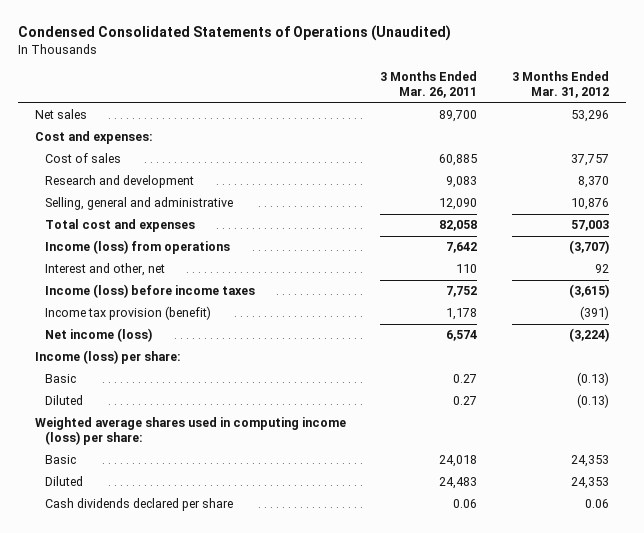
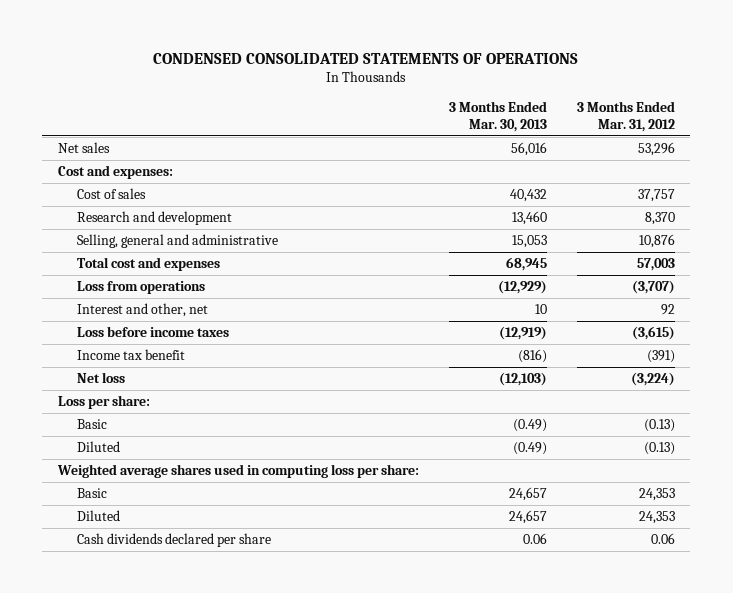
[17,24,451,41] Condensed Consolidated Statements of Operations (Unaudited) -> [153,52,579,64] CONDENSED CONSOLIDATED STATEMENTS OF OPERATIONS
[380,71,478,99] 3 Months Ended Mar. 26, 2011 -> none
none -> [448,100,547,132] 3 Months Ended Mar. 30, 2013
[45,240,231,255] Income (loss) from operations -> [77,281,206,295] Loss from operations
[45,284,256,299] Income (loss) before income taxes -> [77,326,230,338] Loss before income taxes
[45,306,212,321] Income tax provision (benefit) -> [77,349,186,361] Income tax benefit
[45,328,153,343] Net income (loss) -> [77,372,126,384] Net loss
[35,350,182,365] Income (loss) per share: -> [57,395,150,410] Loss per share:
[35,417,347,446] Weighted average shares used in computing income (loss) per share: -> [56,464,419,479] Weighted average shares used in computing loss per share:

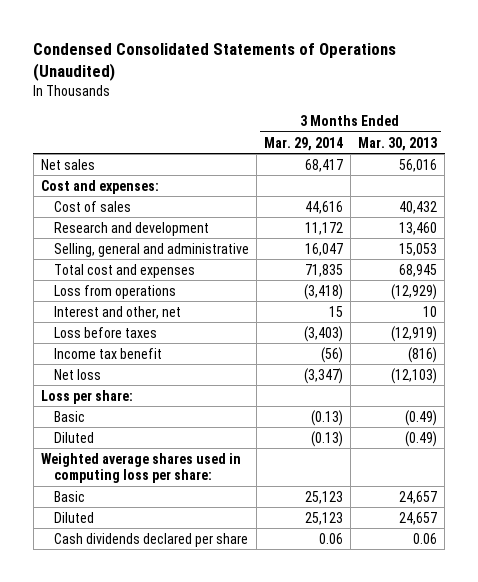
[153,52,579,64] CONDENSED CONSOLIDATED STATEMENTS OF OPERATIONS -> [33,43,397,82] Condensed Consolidated Statements of Operations (Unaudited)
[577,100,676,132] 3 Months Ended Mar. 31, 2012 -> none
none -> [263,136,343,151] Mar. 29, 2014
[77,326,230,338] Loss before income taxes -> [53,326,157,338] Loss before taxes

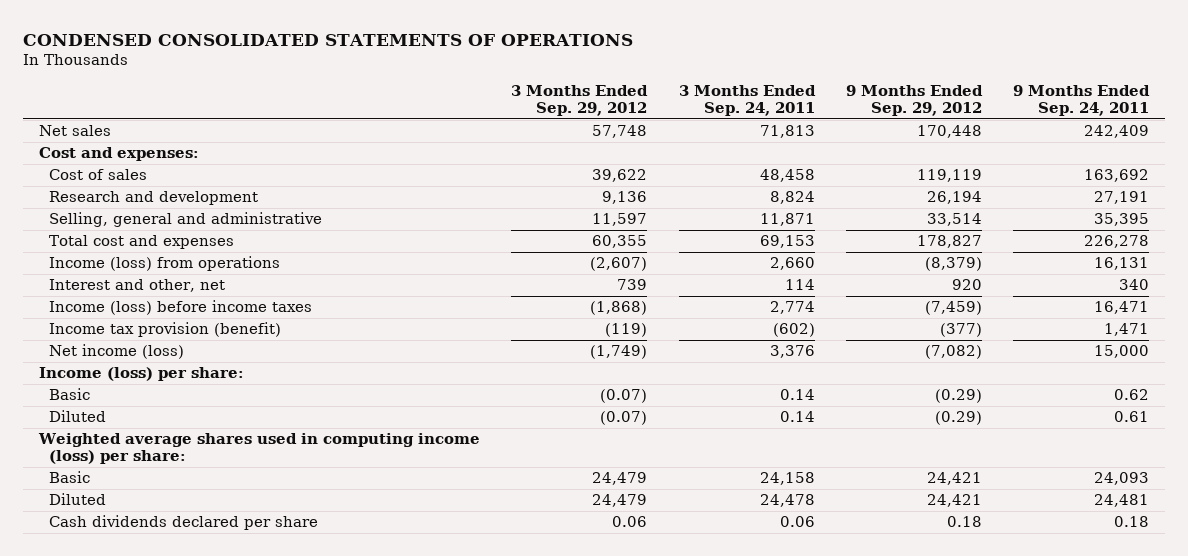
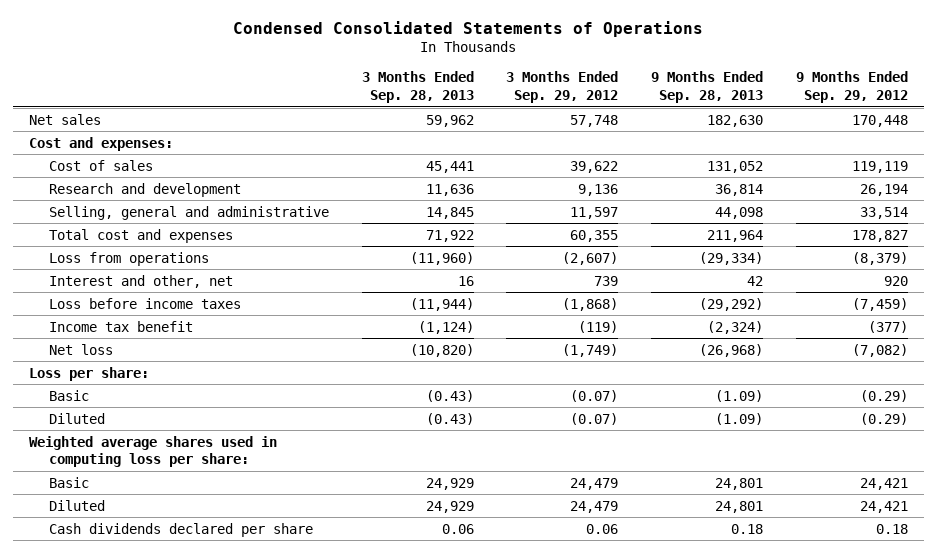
[23,33,634,46] CONDENSED CONSOLIDATED STATEMENTS OF OPERATIONS -> [233,20,704,37] Condensed Consolidated Statements of Operations
[678,84,816,117] 3 Months Ended Sep. 24, 2011 -> none
[1013,84,1151,117] 9 Months Ended Sep. 24, 2011 -> none
none -> [361,71,474,103] 3 Months Ended Sep. 28, 2013
none -> [651,71,764,103] 9 Months Ended Sep. 28, 2013
[49,256,281,272] Income (loss) from operations -> [49,251,210,266] Loss from operations
[49,300,313,316] Income (loss) before income taxes -> [49,297,242,309] Loss before income taxes
[49,322,282,338] Income tax provision (benefit) -> [49,320,194,332] Income tax benefit
[49,344,185,360] Net income (loss) -> [49,343,114,355] Net loss
[38,367,244,382] Income (loss) per share: -> [28,366,149,381] Loss per share:
[37,433,480,465] Weighted average shares used in computing income (loss) per share: -> [28,435,277,468] Weighted average shares used in computing loss per share:

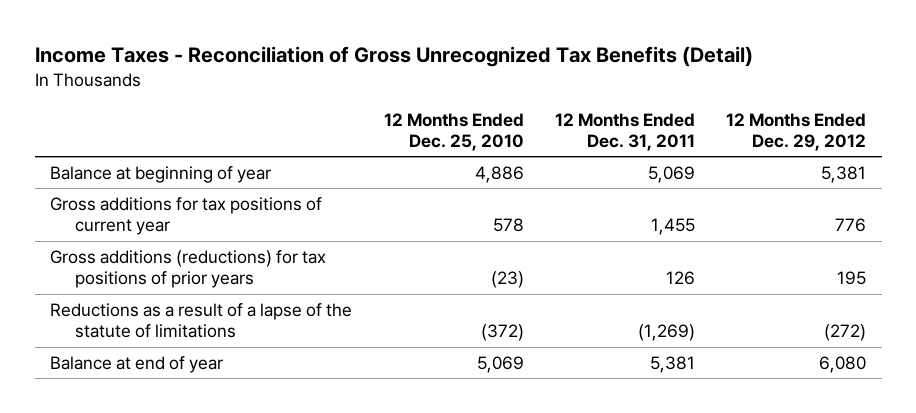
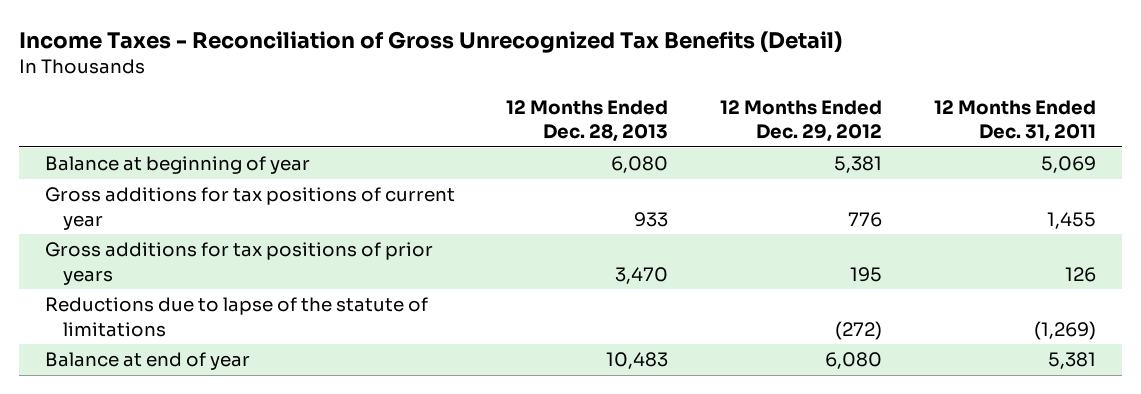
[383,112,524,152] 12 Months Ended Dec. 25, 2010 -> none
none -> [506,100,669,143] 12 Months Ended Dec. 28, 2013
[50,249,327,289] Gross additions (reductions) for tax positions of prior years -> [44,242,433,285] Gross additions for tax positions of prior years
[50,302,353,339] Reductions as a result of a lapse of the statute of limitations -> [44,297,428,337] Reductions due to lapse of the statute of limitations

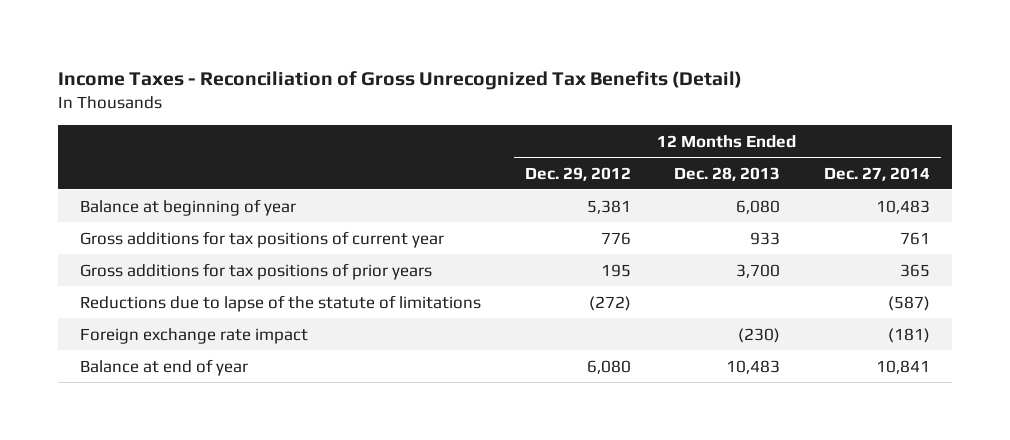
[934,100,1097,143] 12 Months Ended Dec. 31, 2011 -> none
none -> [823,166,930,181] Dec. 27, 2014
[615,266,669,284] 3,470 -> [736,263,781,278] 3,700
none -> [80,327,309,344] Foreign exchange rate impact

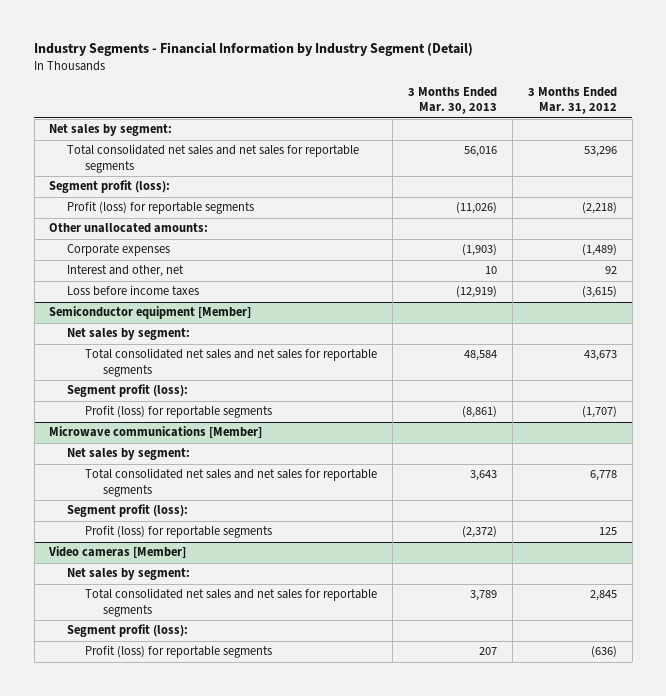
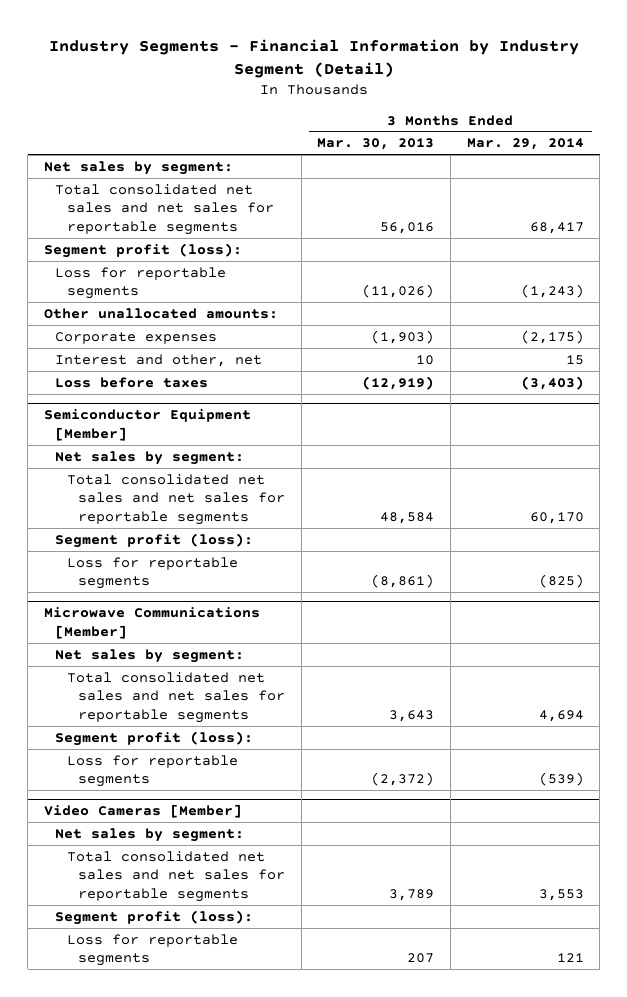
[527,87,617,115] 3 Months Ended Mar. 31, 2012 -> none
none -> [466,138,584,151] Mar. 29, 2014
[67,201,255,215] Profit (loss) for reportable segments -> [55,266,227,300] Loss for reportable segments
[67,285,200,297] Loss before income taxes -> [55,376,209,388] Loss before taxes
[49,306,252,320] Semiconductor equipment [Member] -> [43,409,251,441] Semiconductor Equipment [Member]
[85,405,273,419] Profit (loss) for reportable segments -> [66,556,238,590] Loss for reportable segments
[49,426,263,439] Microwave communications [Member] -> [43,607,260,639] Microwave Communications [Member]
[85,525,273,539] Profit (loss) for reportable segments -> [66,754,238,788] Loss for reportable segments
[48,546,187,559] Video cameras [Member] -> [43,804,242,819] Video Cameras [Member]
[85,645,273,659] Profit (loss) for reportable segments -> [66,933,238,967] Loss for reportable segments

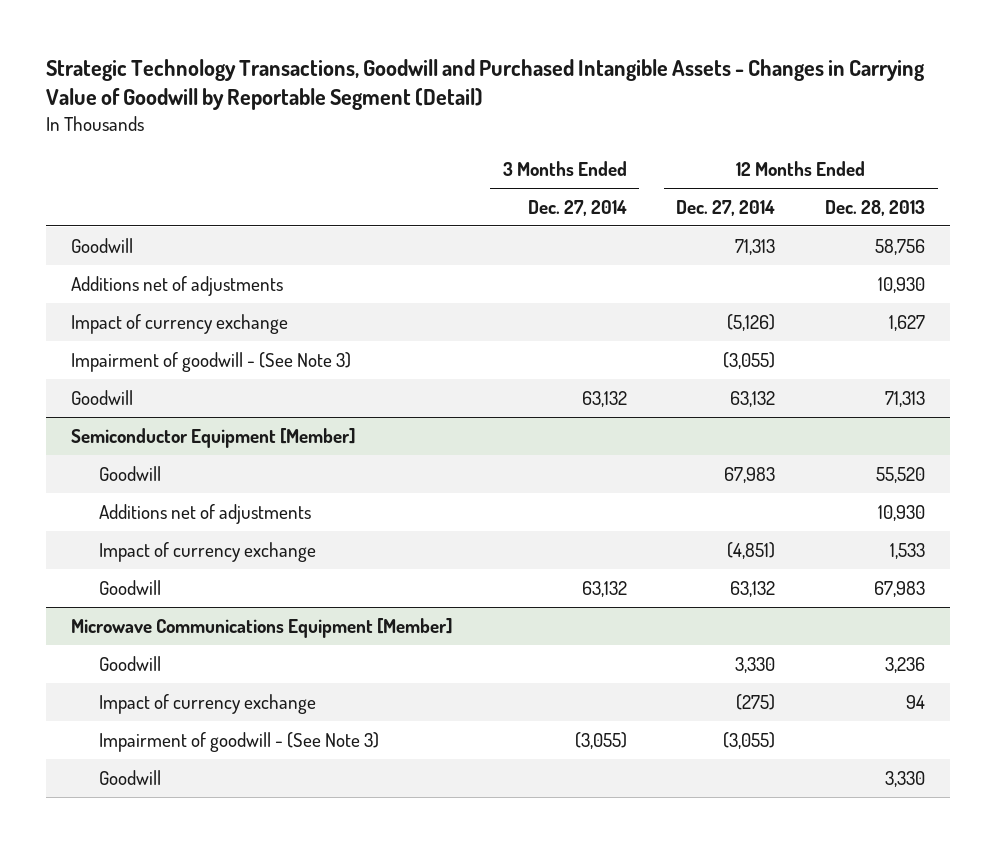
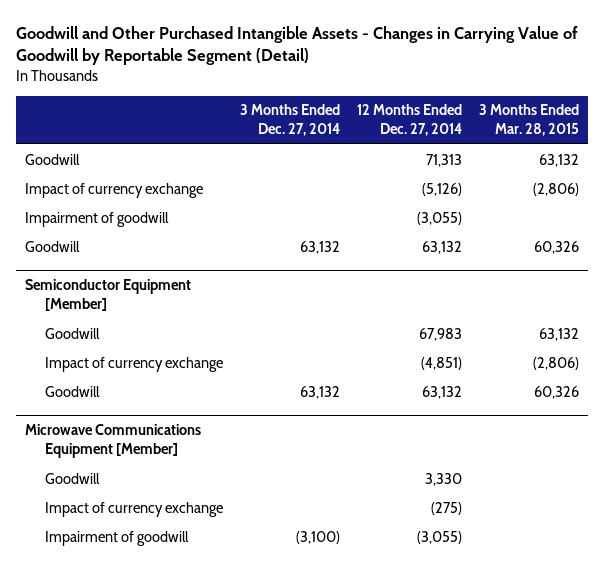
[45,58,925,111] Strategic Technology Transactions, Goodwill and Purchased Intangible Assets - Changes in Carrying Value of Goodwill by Reportable Segment (Detail) -> [16,25,579,66] Goodwill and Other Purchased Intangible Assets - Changes in Carrying Value of Goodwill by Reportable Segment (Detail)
[825,199,926,216] Dec. 28, 2013 -> none
none -> [479,104,580,137] 3 Months Ended Mar. 28, 2015
[70,275,283,296] Additions net of adjustments -> none
[70,351,351,372] Impairment of goodwill - (See Note 3) -> [24,211,169,227] Impairment of goodwill
[99,503,312,524] Additions net of adjustments -> none
[99,769,162,785] Goodwill -> none
[99,731,380,752] Impairment of goodwill - (See Note 3) -> [44,530,189,546] Impairment of goodwill
[574,731,627,749] (3,055) -> [295,530,340,544] (3,100)

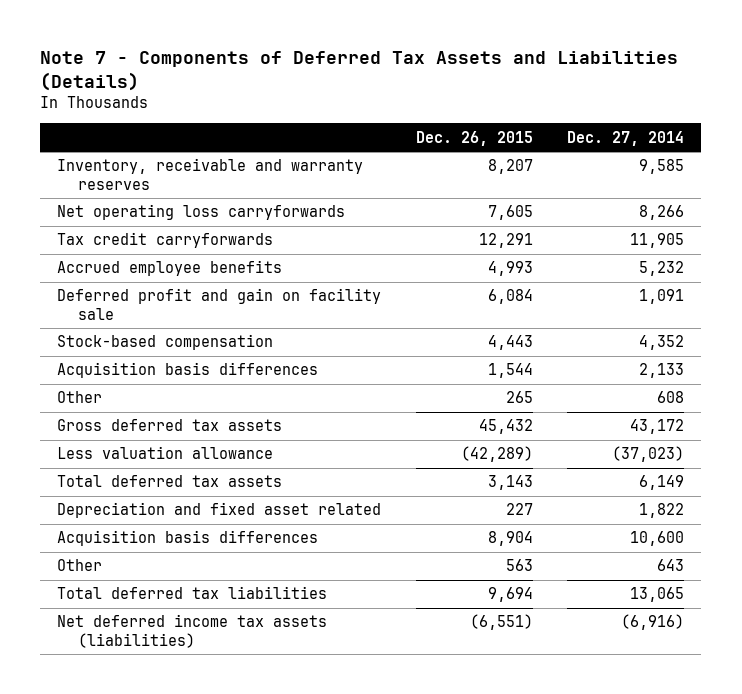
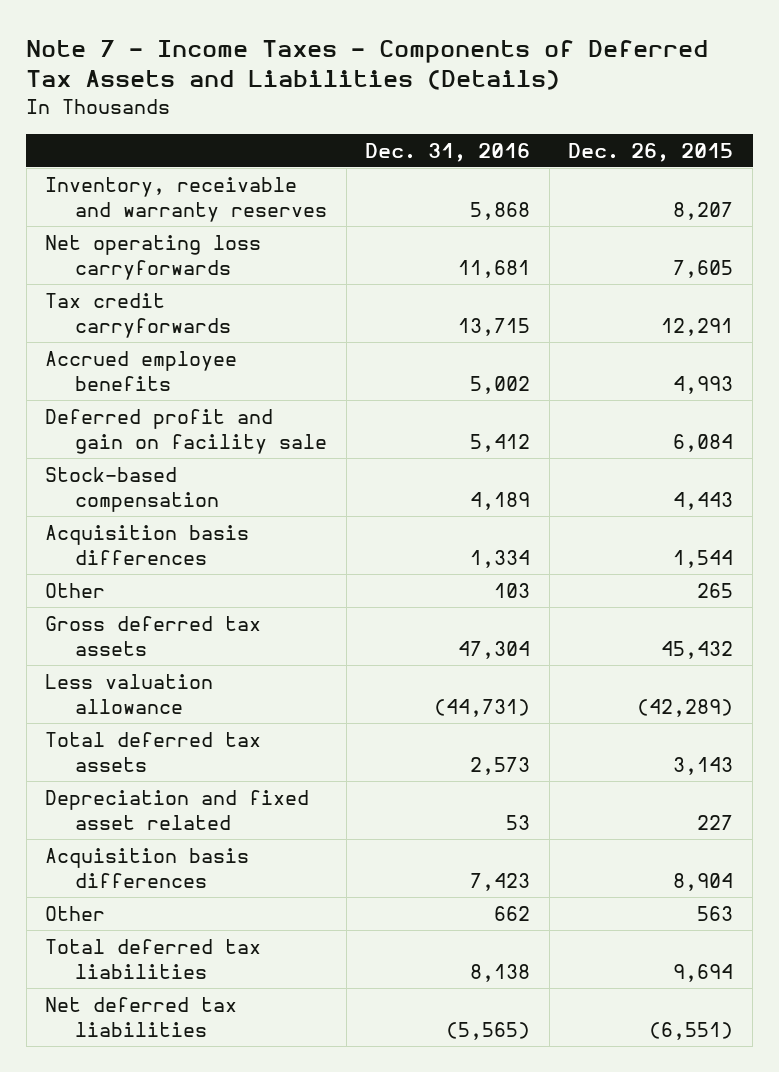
[40,50,679,91] Note 7 - Components of Deferred Tax Assets and Liabilities (Details) -> [26,39,709,91] Note 7 - Income Taxes - Components of Deferred Tax Assets and Liabilities (Details)
[567,130,685,146] Dec. 27, 2014 -> none
none -> [365,142,531,162] Dec. 31, 2016
[57,614,328,648] Net deferred income tax assets (liabilities) -> [45,997,238,1037] Net deferred tax liabilities

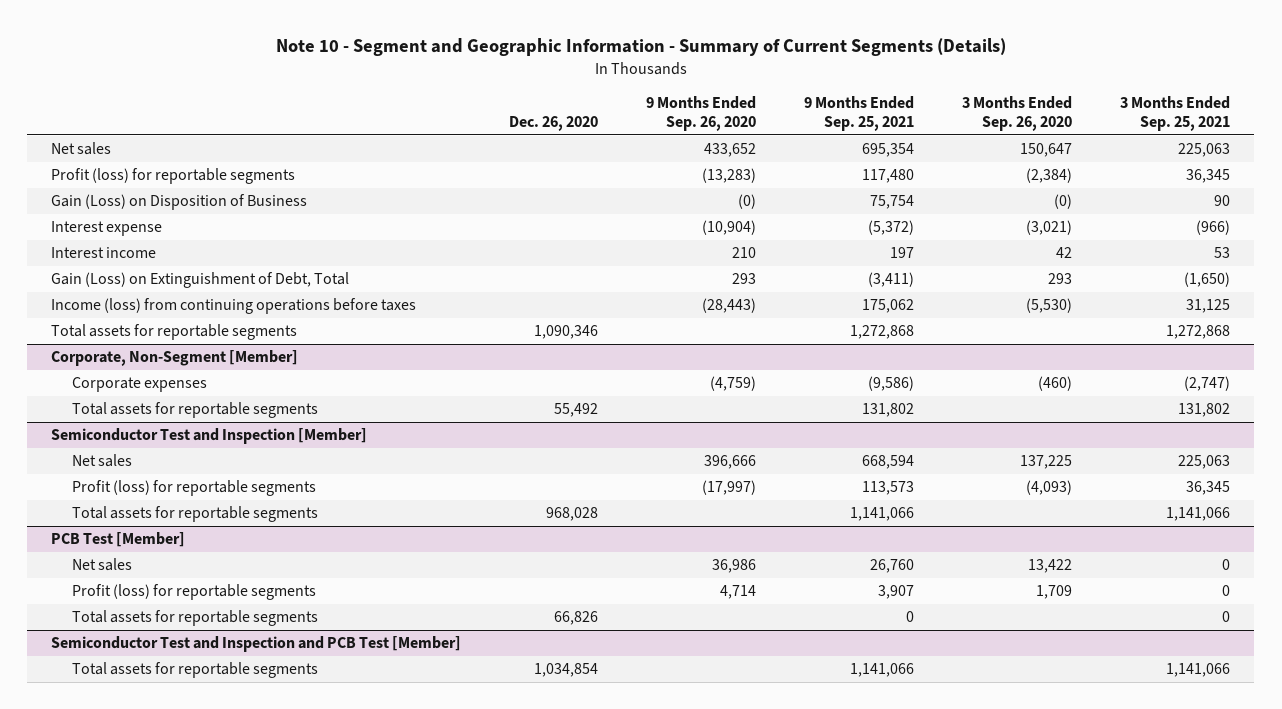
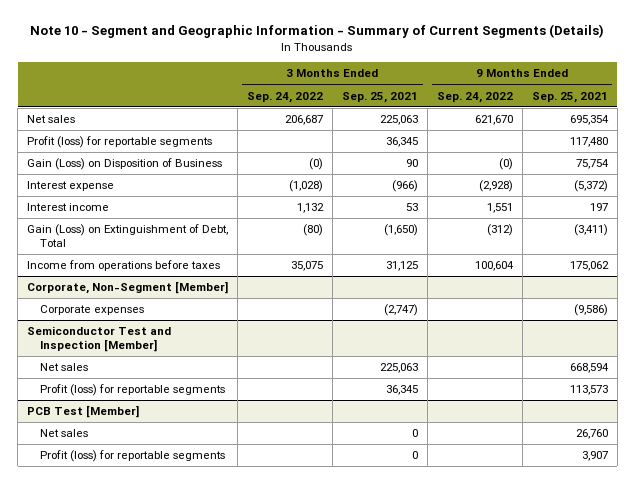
[509,116,599,132] Dec. 26, 2020 -> none
[646,96,757,132] 9 Months Ended Sep. 26, 2020 -> none
[962,96,1073,132] 3 Months Ended Sep. 26, 2020 -> none
none -> [246,91,323,103] Sep. 24, 2022
none -> [436,91,513,103] Sep. 24, 2022
[51,324,298,341] Total assets for reportable segments -> none
[51,298,417,315] Income (loss) from continuing operations before taxes -> [27,260,221,272] Income from operations before taxes
[71,402,318,419] Total assets for reportable segments -> none
[71,506,318,523] Total assets for reportable segments -> none
[71,610,318,627] Total assets for reportable segments -> none
[51,636,462,653] Semiconductor Test and Inspection and PCB Test [Member] -> none
[71,662,318,679] Total assets for reportable segments -> none

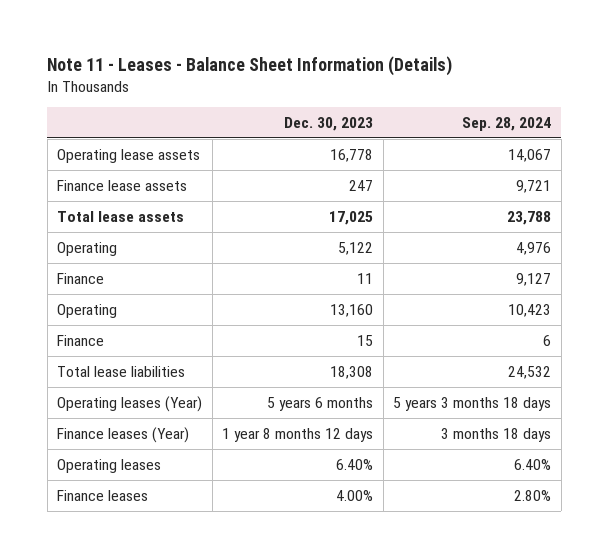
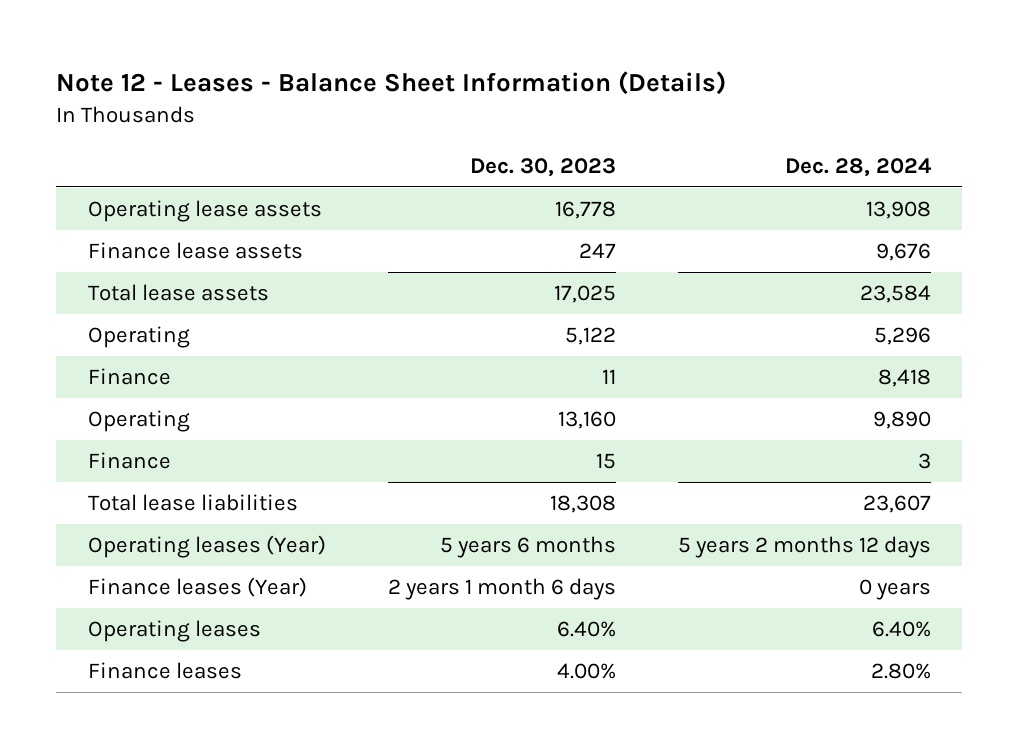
[47,55,453,76] Note 11 - Leases - Balance Sheet Information (Details) -> [56,71,727,96] Note 12 - Leases - Balance Sheet Information (Details)
[462,116,552,131] Sep. 28, 2024 -> none
none -> [785,157,933,177] Dec. 28, 2024
[222,427,374,442] 1 year 8 months 12 days -> [387,578,616,601] 2 years 1 month 6 days

